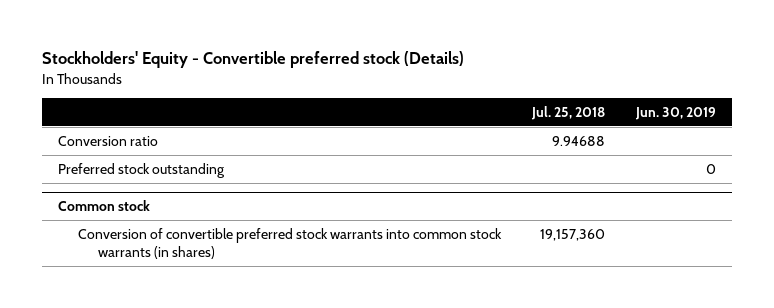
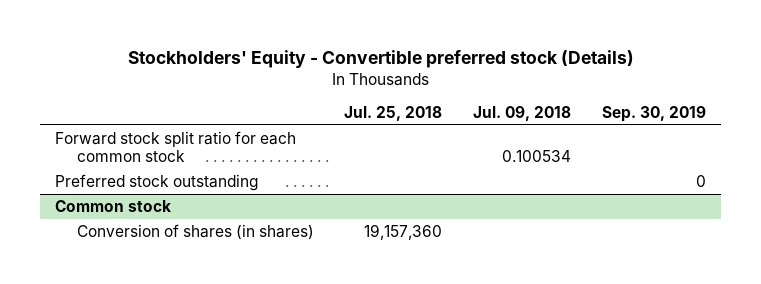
[635,106,717,120] Jun. 30, 2019 -> none
none -> [473,106,572,122] Jul. 09, 2018
none -> [601,106,706,123] Sep. 30, 2019
[57,135,158,146] Conversion ratio -> none
none -> [55,130,297,162] Forward stock split ratio for each common stock
[78,227,503,260] Conversion of convertible preferred stock warrants into common stock warrants (in shares) -> [76,223,314,240] Conversion of shares (in shares)

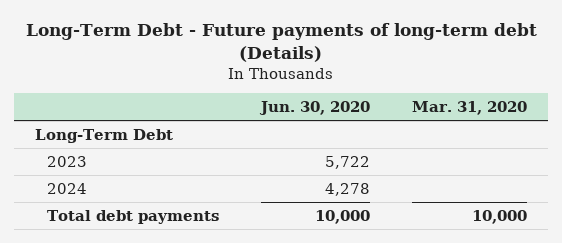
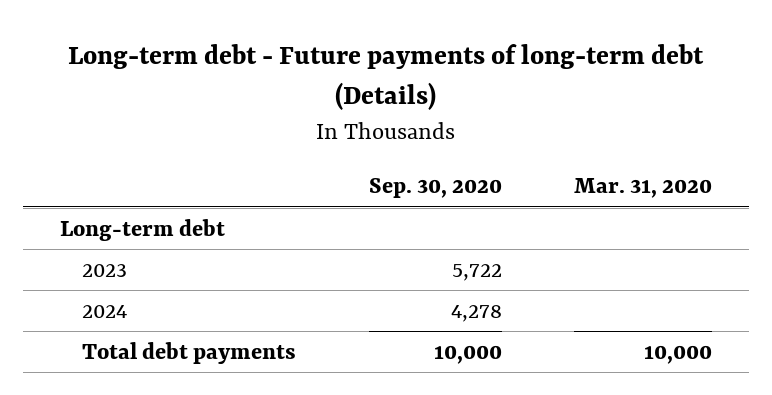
[26,23,538,62] Long-Term Debt - Future payments of long-term debt (Details) -> [67,43,704,111] Long-term debt - Future payments of long-term debt (Details)
[259,100,371,115] Jun. 30, 2020 -> none
none -> [368,178,502,199] Sep. 30, 2020
[34,128,173,143] Long-Term Debt -> [59,219,225,242] Long-term debt

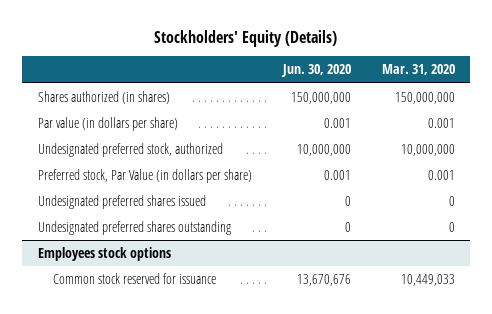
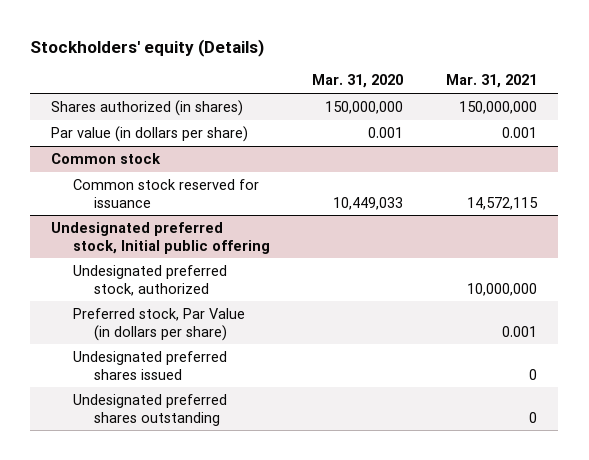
[154,29,338,47] Stockholders' Equity (Details) -> [30,38,265,57] Stockholders' equity (Details)
[280,64,351,78] Jun. 30, 2020 -> none
none -> [446,74,538,89] Mar. 31, 2021
[37,143,223,158] Undesignated preferred stock, authorized -> none
[37,169,252,184] Preferred stock, Par Value (in dollars per share) -> none
[37,195,206,210] Undesignated preferred shares issued -> none
[37,221,231,236] Undesignated preferred shares outstanding -> none
[37,247,171,262] Employees stock options -> [51,153,162,165] Common stock
none -> [51,222,270,254] Undesignated preferred stock, Initial public offering
none -> [72,265,227,296] Undesignated preferred stock, authorized
none -> [72,308,245,341] Preferred stock, Par Value (in dollars per share)
none -> [72,351,227,380] Undesignated preferred shares issued
none -> [72,394,227,426] Undesignated preferred shares outstanding

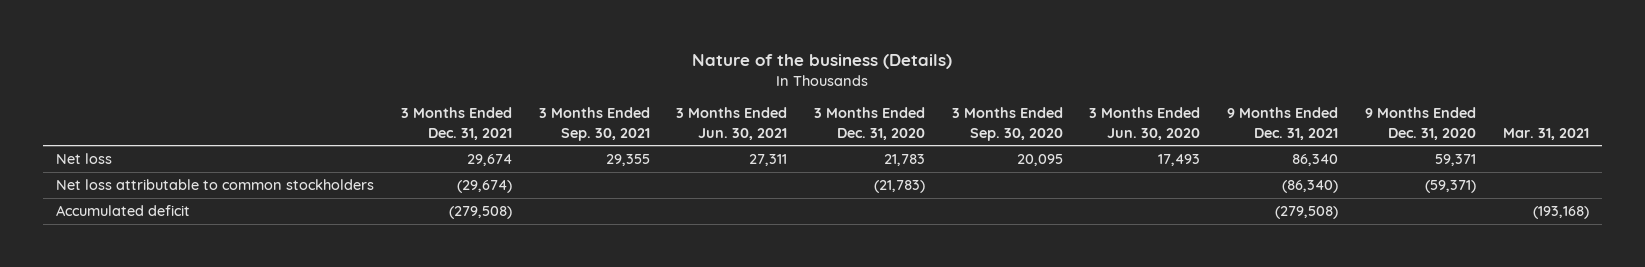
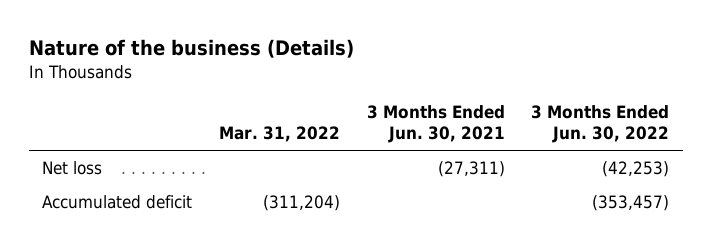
[401,107,513,140] 3 Months Ended Dec. 31, 2021 -> none
[538,107,650,141] 3 Months Ended Sep. 30, 2021 -> none
[814,107,926,140] 3 Months Ended Dec. 31, 2020 -> none
[951,107,1063,141] 3 Months Ended Sep. 30, 2020 -> none
[1089,107,1201,140] 3 Months Ended Jun. 30, 2020 -> none
[1227,107,1339,140] 9 Months Ended Dec. 31, 2021 -> none
[1364,107,1476,140] 9 Months Ended Dec. 31, 2020 -> none
[1502,127,1589,140] Mar. 31, 2021 -> none
none -> [219,126,341,143] Mar. 31, 2022
none -> [531,105,670,144] 3 Months Ended Jun. 30, 2022
[56,179,375,191] Net loss attributable to common stockholders -> none
[749,154,788,167] 27,311 -> [437,161,505,178] (27,311)

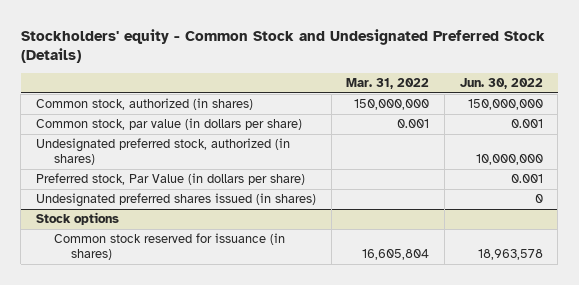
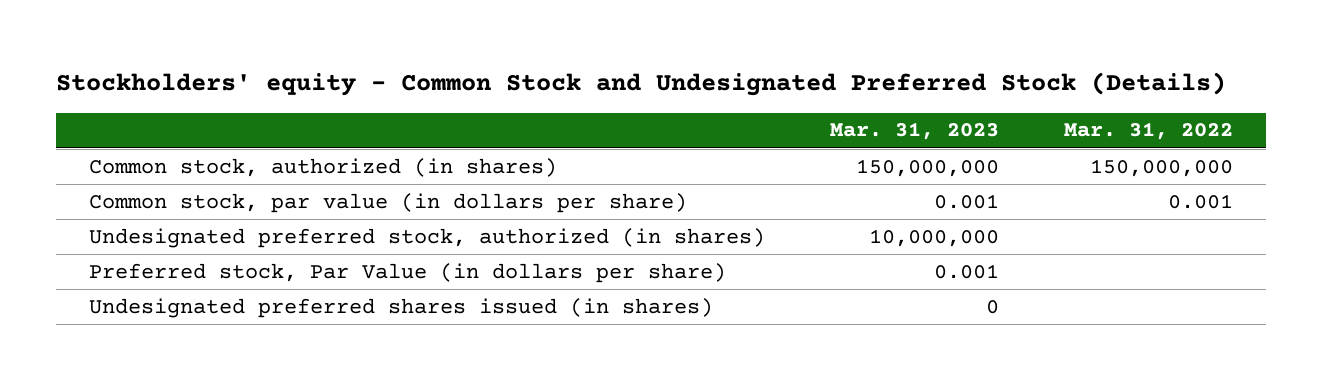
[459,77,543,89] Jun. 30, 2022 -> none
none -> [829,122,999,141] Mar. 31, 2023
[36,212,120,226] Stock options -> none
[53,233,285,261] Common stock reserved for issuance (in shares) -> none

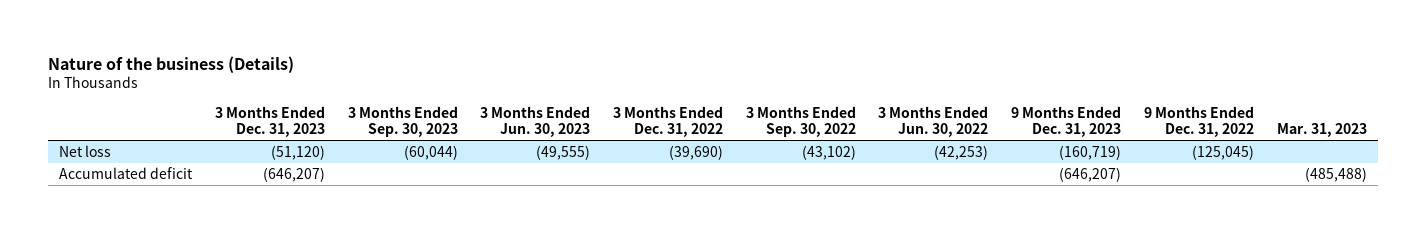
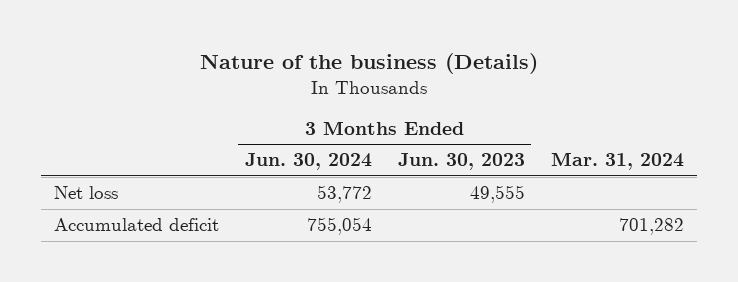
[215,106,326,138] 3 Months Ended Dec. 31, 2023 -> none
[347,106,458,138] 3 Months Ended Sep. 30, 2023 -> none
[613,106,724,138] 3 Months Ended Dec. 31, 2022 -> none
[745,106,856,138] 3 Months Ended Sep. 30, 2022 -> none
[878,106,989,138] 3 Months Ended Jun. 30, 2022 -> none
[1011,106,1122,138] 9 Months Ended Dec. 31, 2023 -> none
[1143,106,1254,138] 9 Months Ended Dec. 31, 2022 -> none
[1276,123,1367,138] Mar. 31, 2023 -> none
none -> [244,153,372,171] Jun. 30, 2024
none -> [550,152,684,171] Mar. 31, 2024
[536,145,591,161] (49,555) -> [469,185,525,204] 49,555

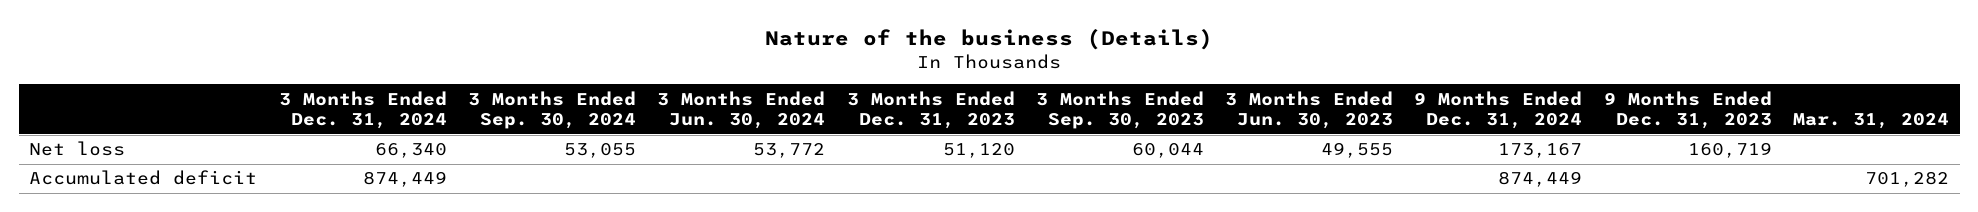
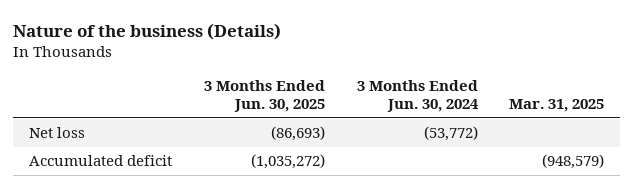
[278,90,447,130] 3 Months Ended Dec. 31, 2024 -> none
[468,90,637,130] 3 Months Ended Sep. 30, 2024 -> none
[846,90,1015,130] 3 Months Ended Dec. 31, 2023 -> none
[1035,90,1204,130] 3 Months Ended Sep. 30, 2023 -> none
[1225,90,1394,130] 3 Months Ended Jun. 30, 2023 -> none
[1414,90,1583,130] 9 Months Ended Dec. 31, 2024 -> none
[1603,90,1772,130] 9 Months Ended Dec. 31, 2023 -> none
[1792,113,1949,130] Mar. 31, 2024 -> none
none -> [203,79,325,113] 3 Months Ended Jun. 30, 2025
none -> [509,99,605,113] Mar. 31, 2025
[753,143,826,159] 53,772 -> [423,126,478,142] (53,772)

